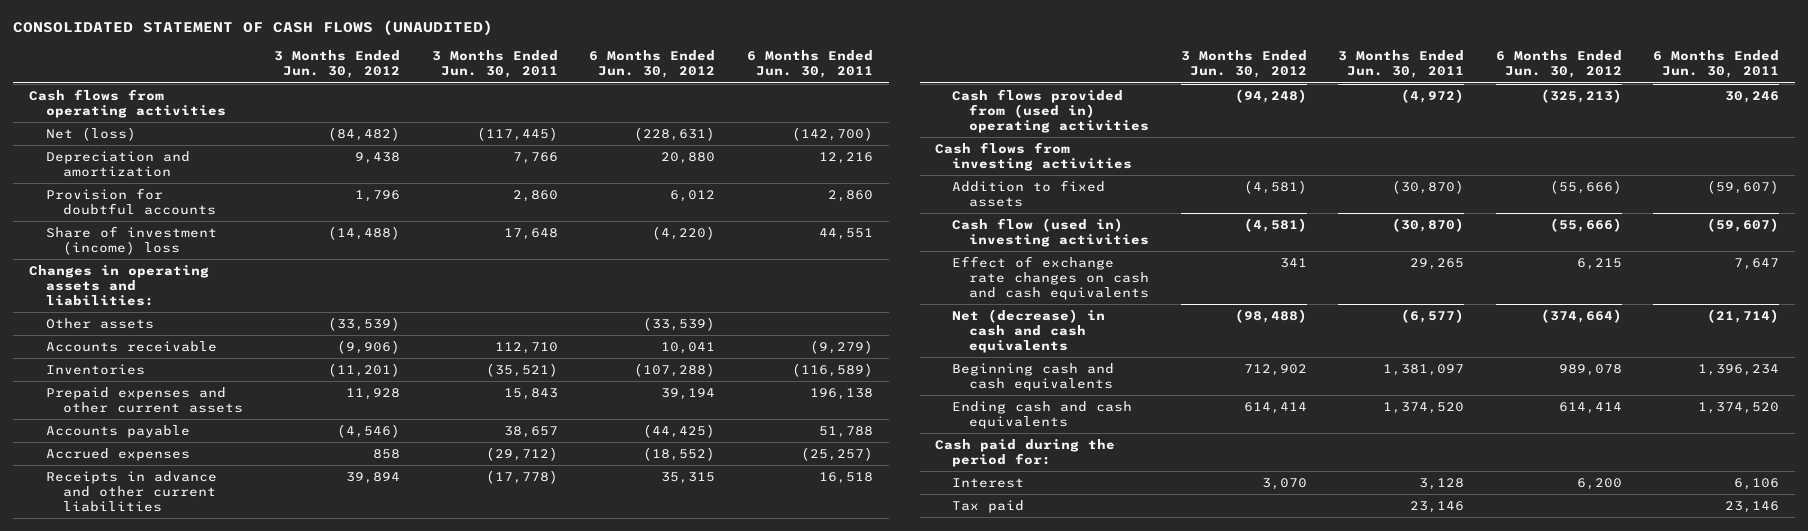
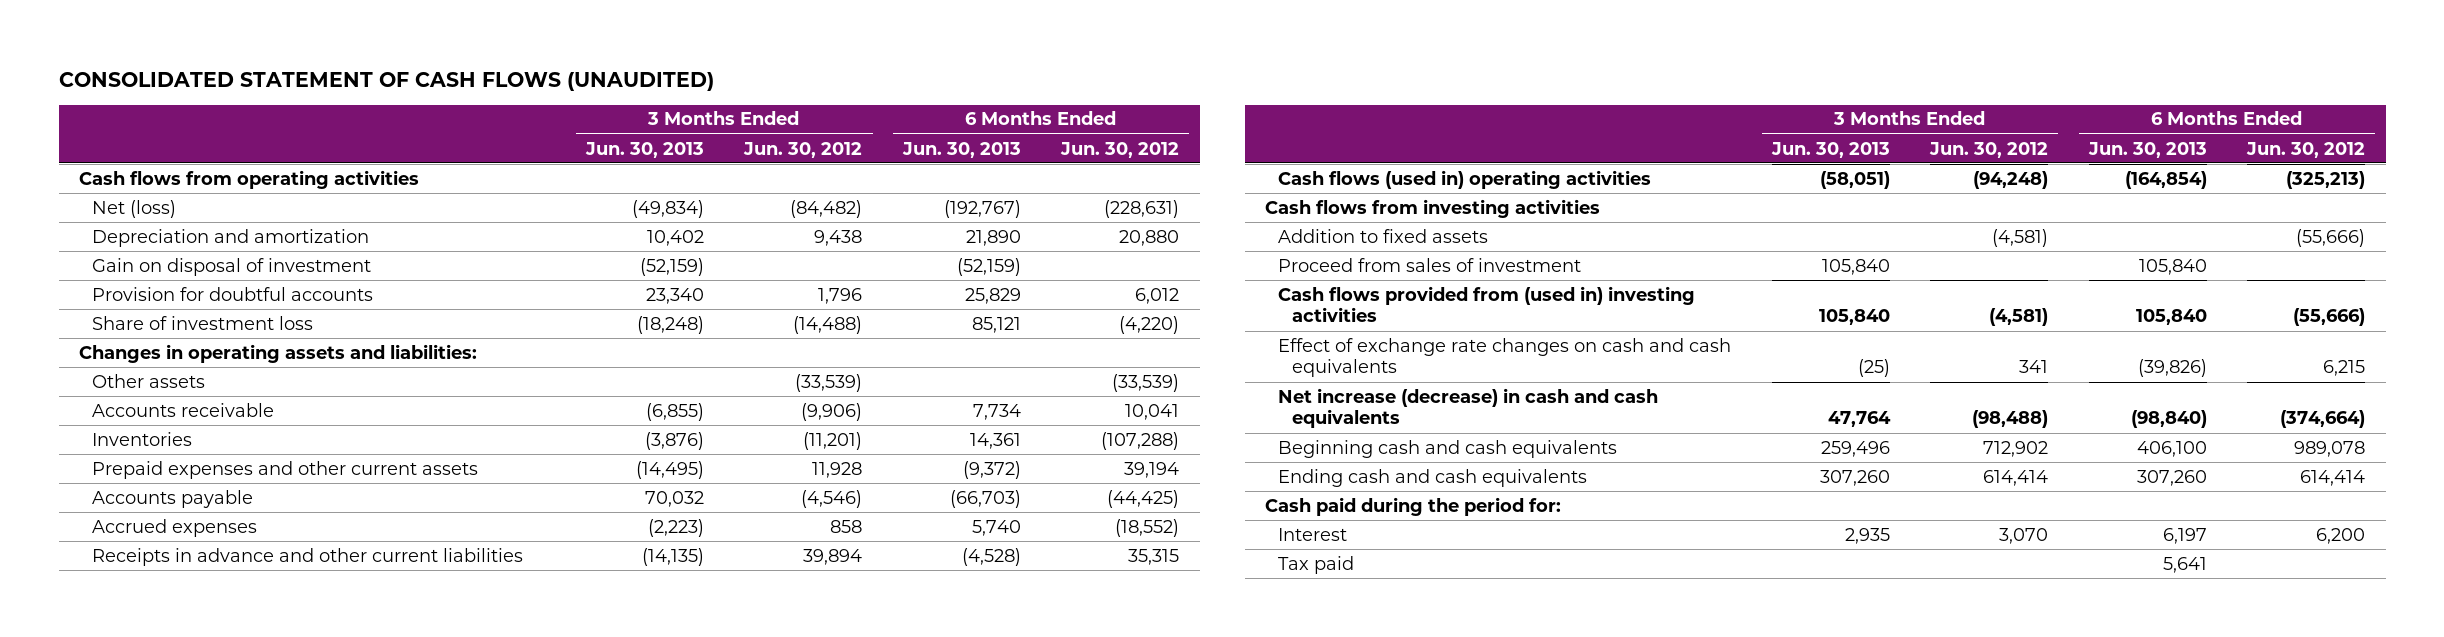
[431,50,558,79] 3 Months Ended Jun. 30, 2011 -> none
[747,50,874,79] 6 Months Ended Jun. 30, 2011 -> none
none -> [584,141,704,158] Jun. 30, 2013
none -> [901,141,1021,158] Jun. 30, 2013
none -> [92,257,372,276] Gain on disposal of investment
[45,225,217,255] Share of investment (income) loss -> [92,315,314,330] Share of investment loss
[952,88,1150,133] Cash flows provided from (used in) operating activities -> [1278,169,1652,189] Cash flows (used in) operating activities
none -> [1278,257,1582,272] Proceed from sales of investment
[952,217,1150,247] Cash flow (used in) investing activities -> [1278,285,1696,323] Cash flows provided from (used in) investing activities
[952,308,1106,353] Net (decrease) in cash and cash equivalents -> [1278,387,1659,429] Net increase (decrease) in cash and cash equivalents

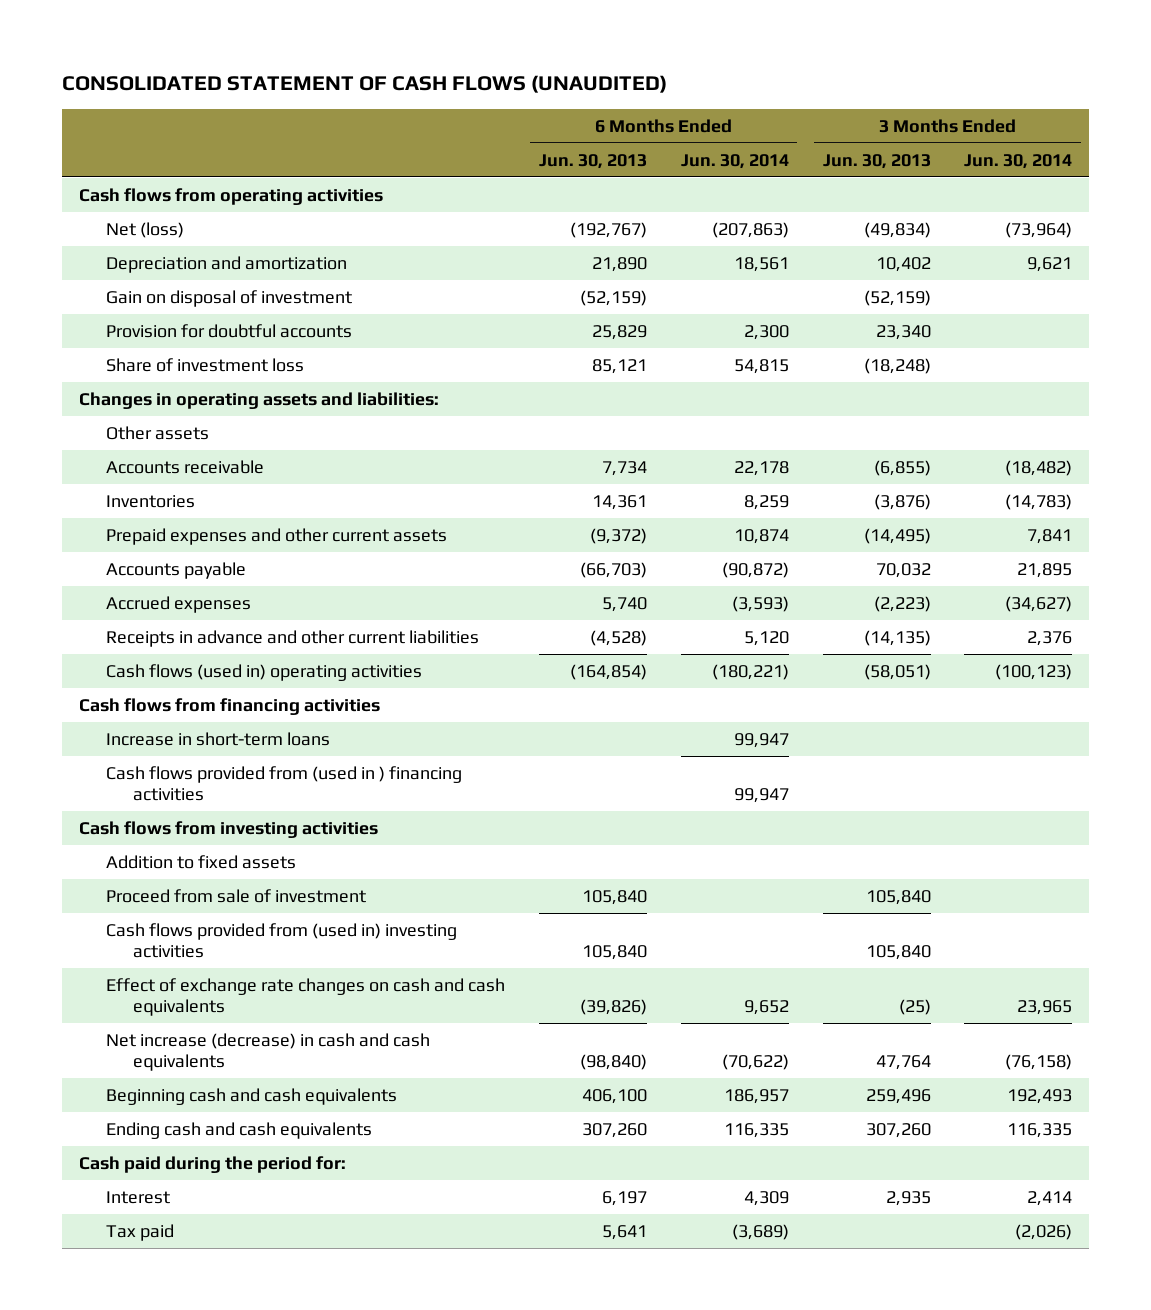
[743,141,863,158] Jun. 30, 2012 -> none
[1060,141,1180,158] Jun. 30, 2012 -> none
none -> [680,153,789,169] Jun. 30, 2014
none -> [964,153,1073,169] Jun. 30, 2014
none -> [79,697,381,715] Cash flows from financing activities
none -> [105,731,330,746] Increase in short-term loans
none -> [105,765,462,802] Cash flows provided from (used in ) financing activities
[1278,257,1582,272] Proceed from sales of investment -> [105,888,366,903] Proceed from sale of investment

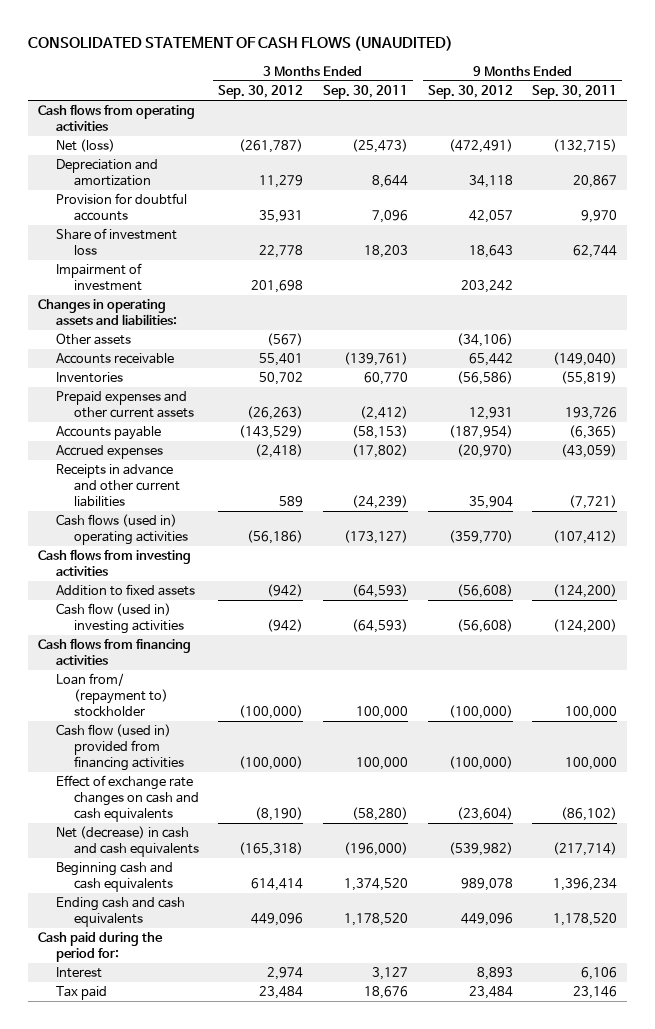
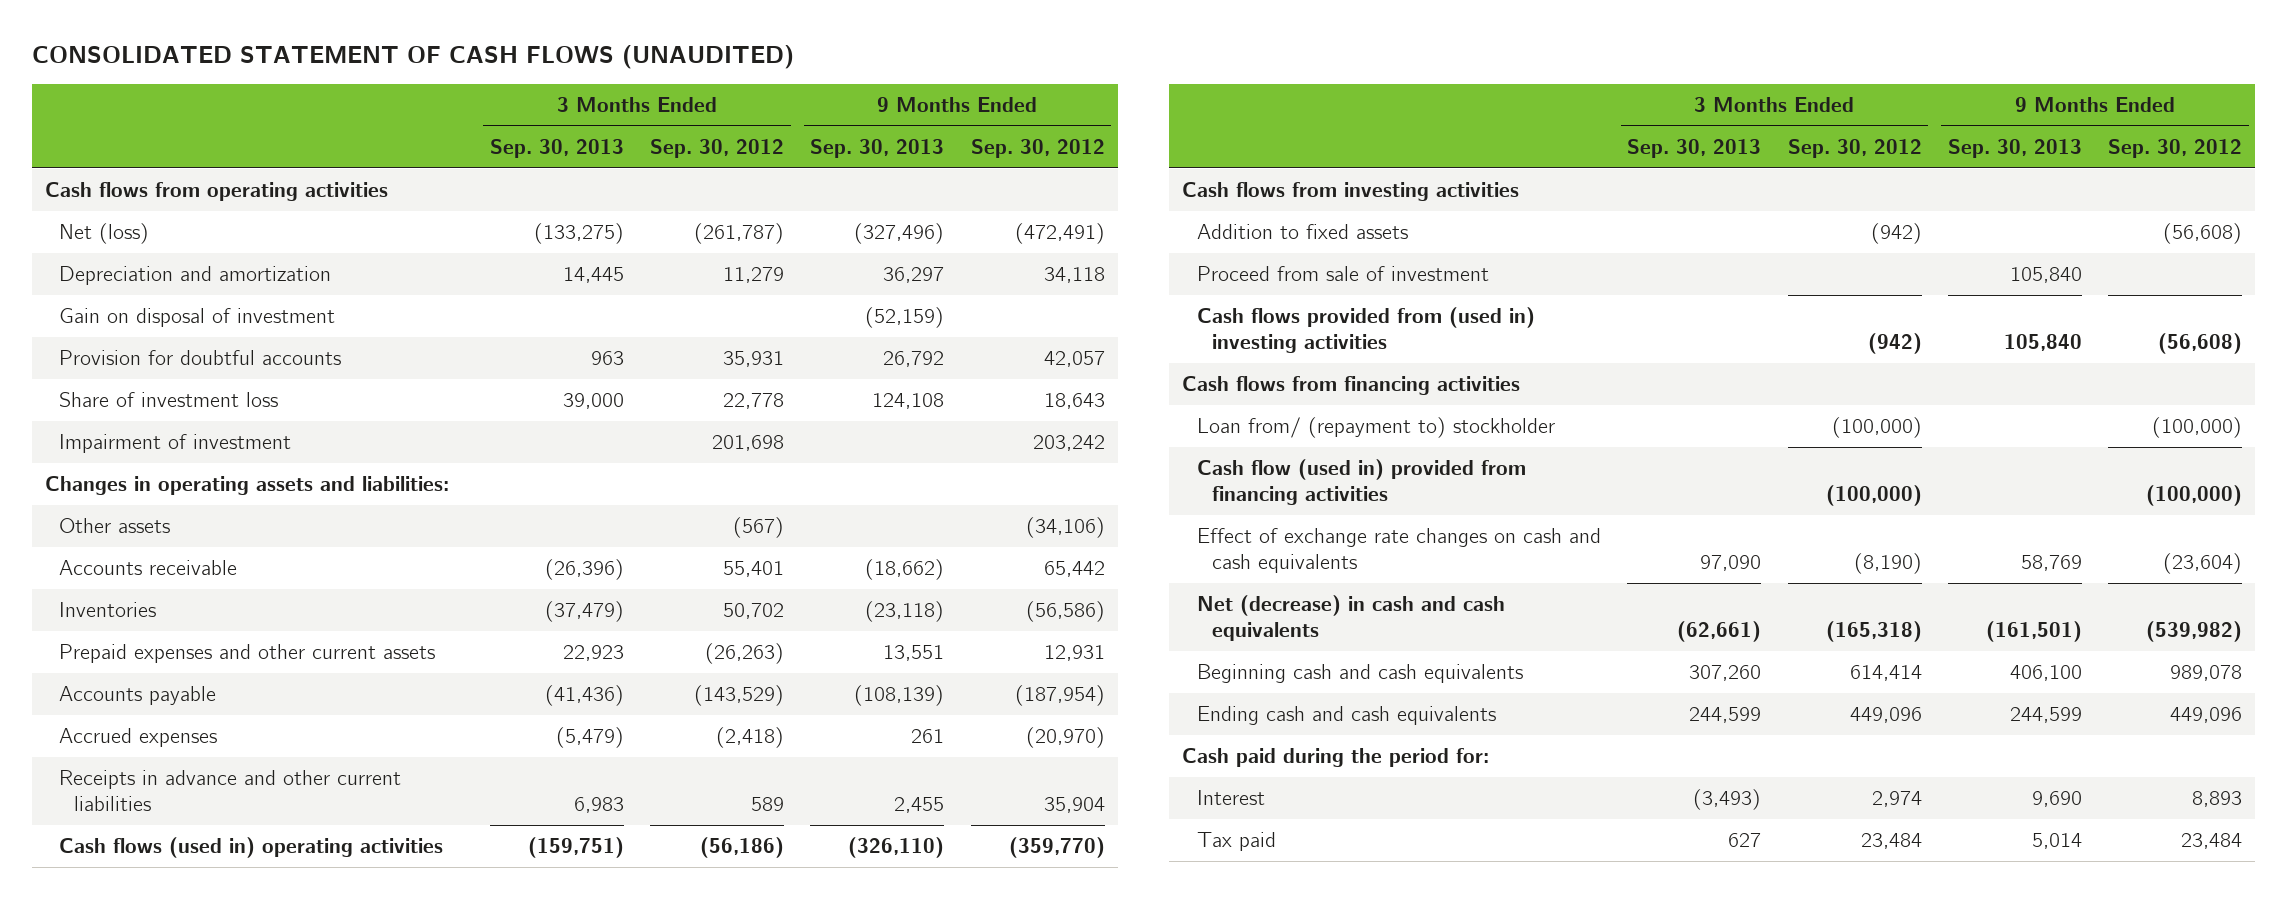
[322,85,408,100] Sep. 30, 2011 -> none
[532,85,618,100] Sep. 30, 2011 -> none
none -> [489,138,624,158] Sep. 30, 2013
none -> [810,138,945,158] Sep. 30, 2013
none -> [59,308,336,328] Gain on disposal of investment
none -> [1196,266,1489,282] Proceed from sale of investment
[55,603,184,635] Cash flow (used in) investing activities -> [1196,307,1535,354] Cash flows provided from (used in) investing activities

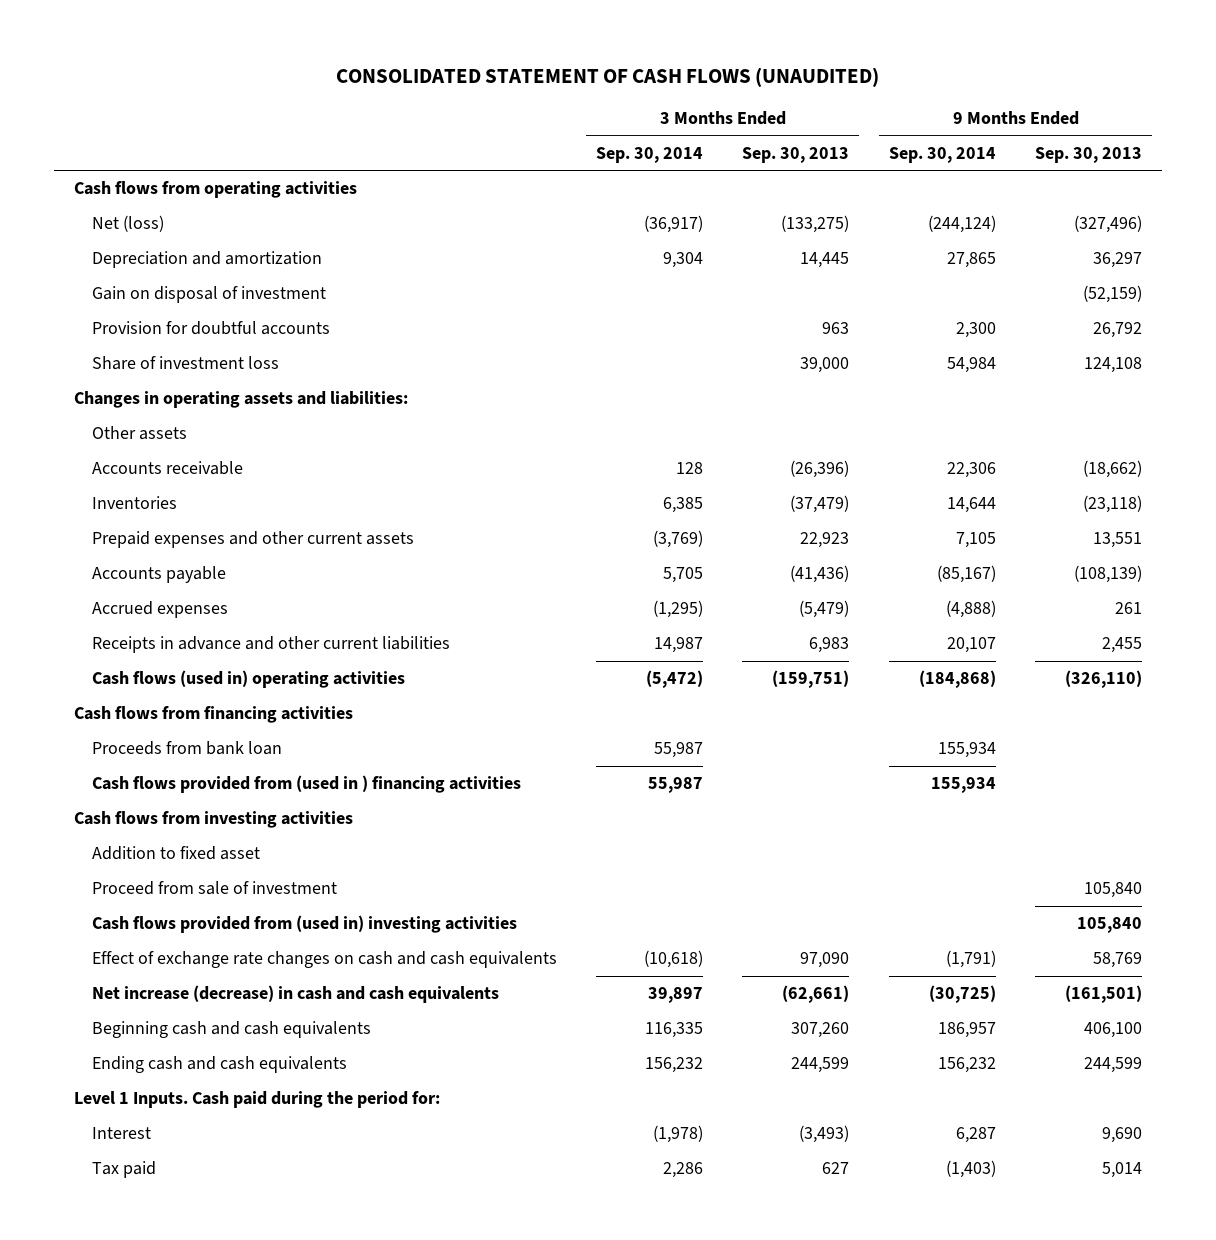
[649,138,784,158] Sep. 30, 2012 -> none
[970,138,1105,158] Sep. 30, 2012 -> none
none -> [595,146,703,163] Sep. 30, 2014
none -> [888,146,996,163] Sep. 30, 2014
[59,434,292,454] Impairment of investment -> none
[1182,376,1521,396] Cash flows from financing activities -> [74,706,354,724] Cash flows from financing activities
none -> [91,741,282,756] Proceeds from bank loan
none -> [91,775,521,794] Cash flows provided from (used in ) financing activities
[1196,224,1408,240] Addition to fixed assets -> [91,846,260,861] Addition to fixed asset
[1196,417,1555,439] Loan from/ (repayment to) stockholder -> none
[1196,459,1526,506] Cash flow (used in) provided from financing activities -> none
[1196,595,1505,642] Net (decrease) in cash and cash equivalents -> [91,985,499,1004] Net increase (decrease) in cash and cash equivalents
[1182,748,1490,768] Cash paid during the period for: -> [74,1091,441,1109] Level 1 Inputs. Cash paid during the period for:

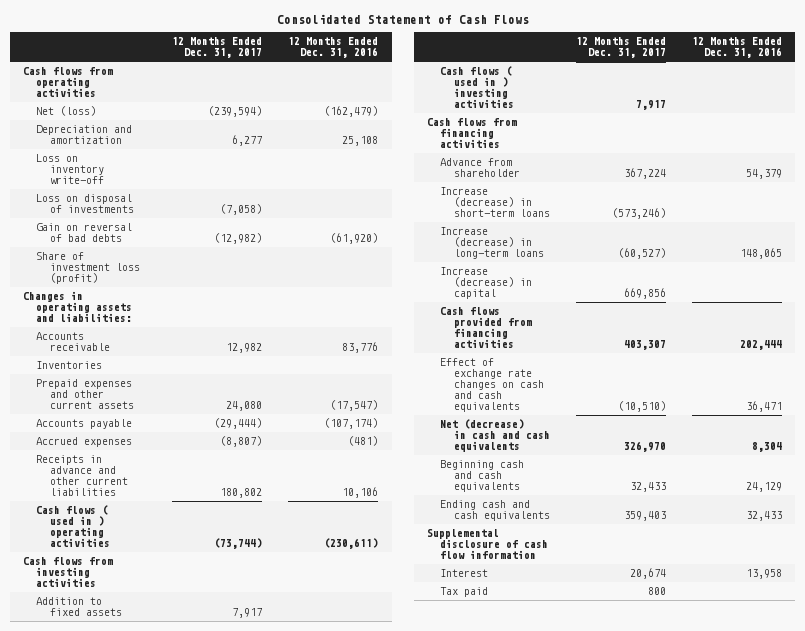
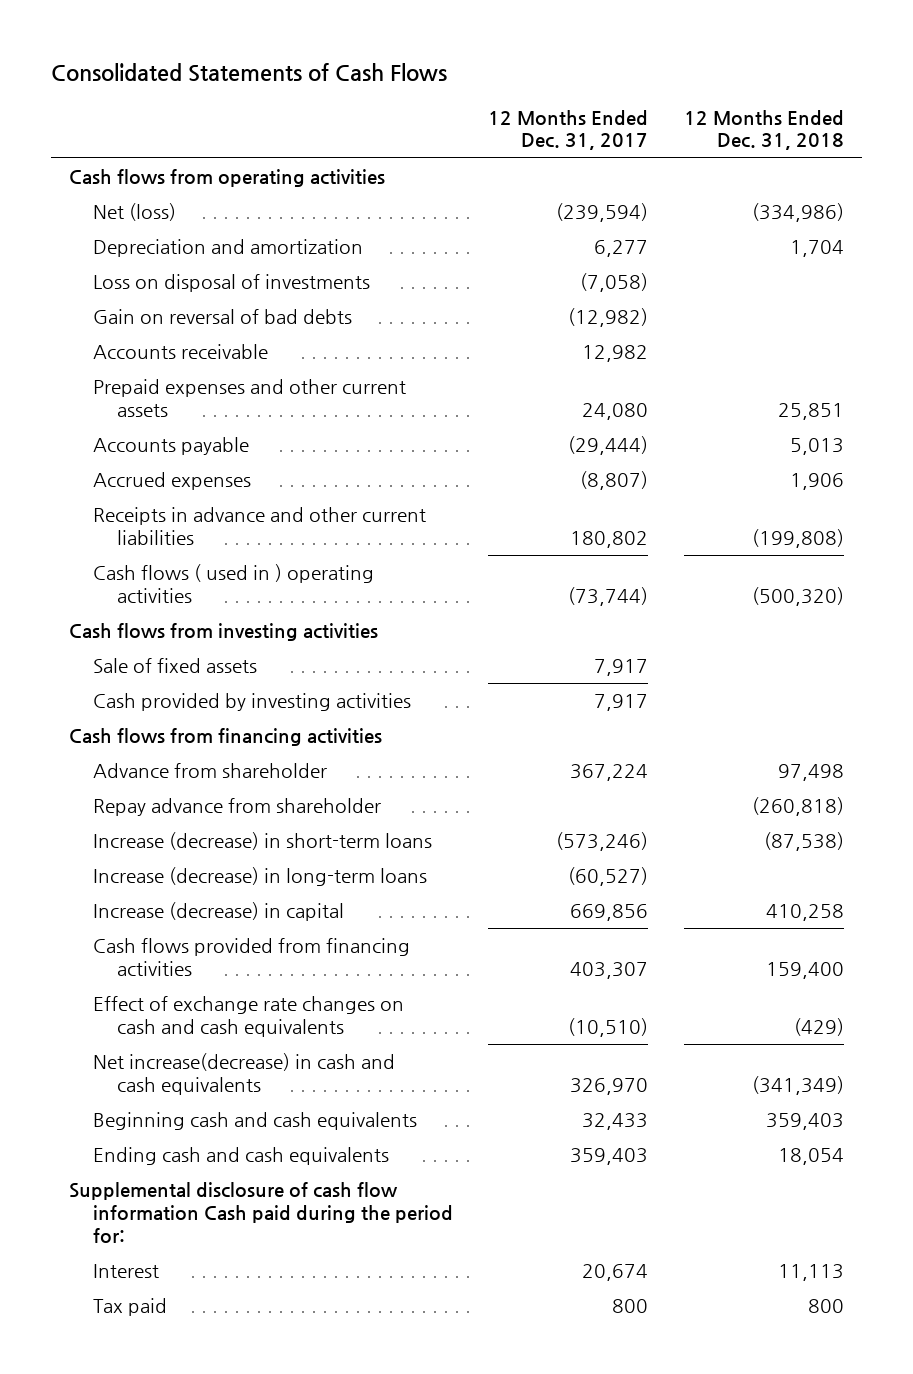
[276,13,529,24] Consolidated Statement of Cash Flows -> [50,63,447,83] Consolidated Statements of Cash Flows
[288,37,379,59] 12 Months Ended Dec. 31, 2016 -> none
none -> [683,109,844,151] 12 Months Ended Dec. 31, 2018
[36,153,104,185] Loss on inventory write-off -> none
[36,251,140,285] Share of investment loss (profit) -> none
[23,290,133,323] Changes in operating assets and liabilities: -> none
[36,360,103,369] Inventories -> none
[36,596,122,616] Addition to fixed assets -> [92,658,257,674] Sale of fixed assets
[440,65,514,109] Cash flows ( used in ) investing activities -> [92,693,411,712] Cash provided by investing activities
none -> [92,798,381,817] Repay advance from shareholder
[440,418,550,453] Net (decrease) in cash and cash equivalents -> [92,1053,395,1096] Net increase(decrease) in cash and cash equivalents
[426,528,549,560] Supplemental disclosure of cash flow information -> [68,1182,453,1243] Supplemental disclosure of cash flow information Cash paid during the period for:

